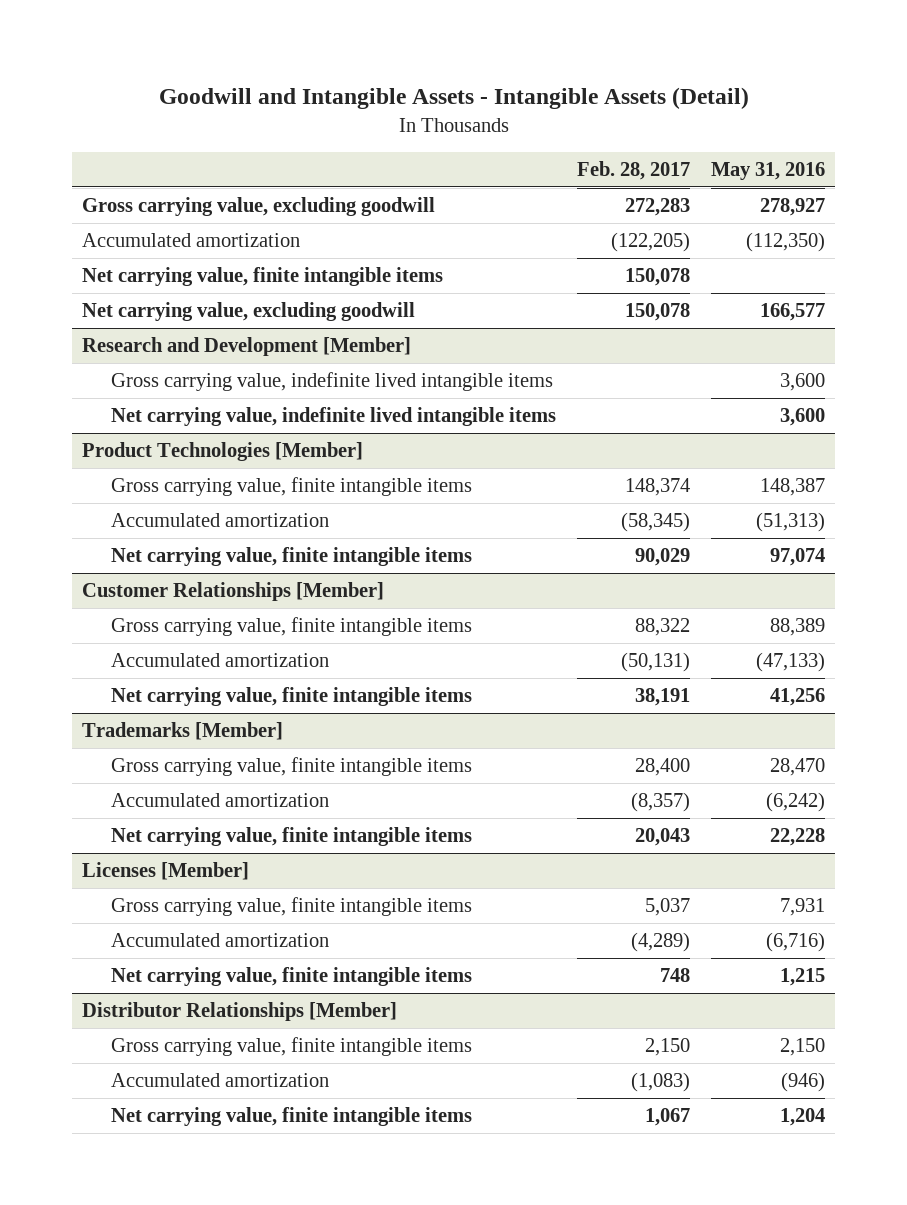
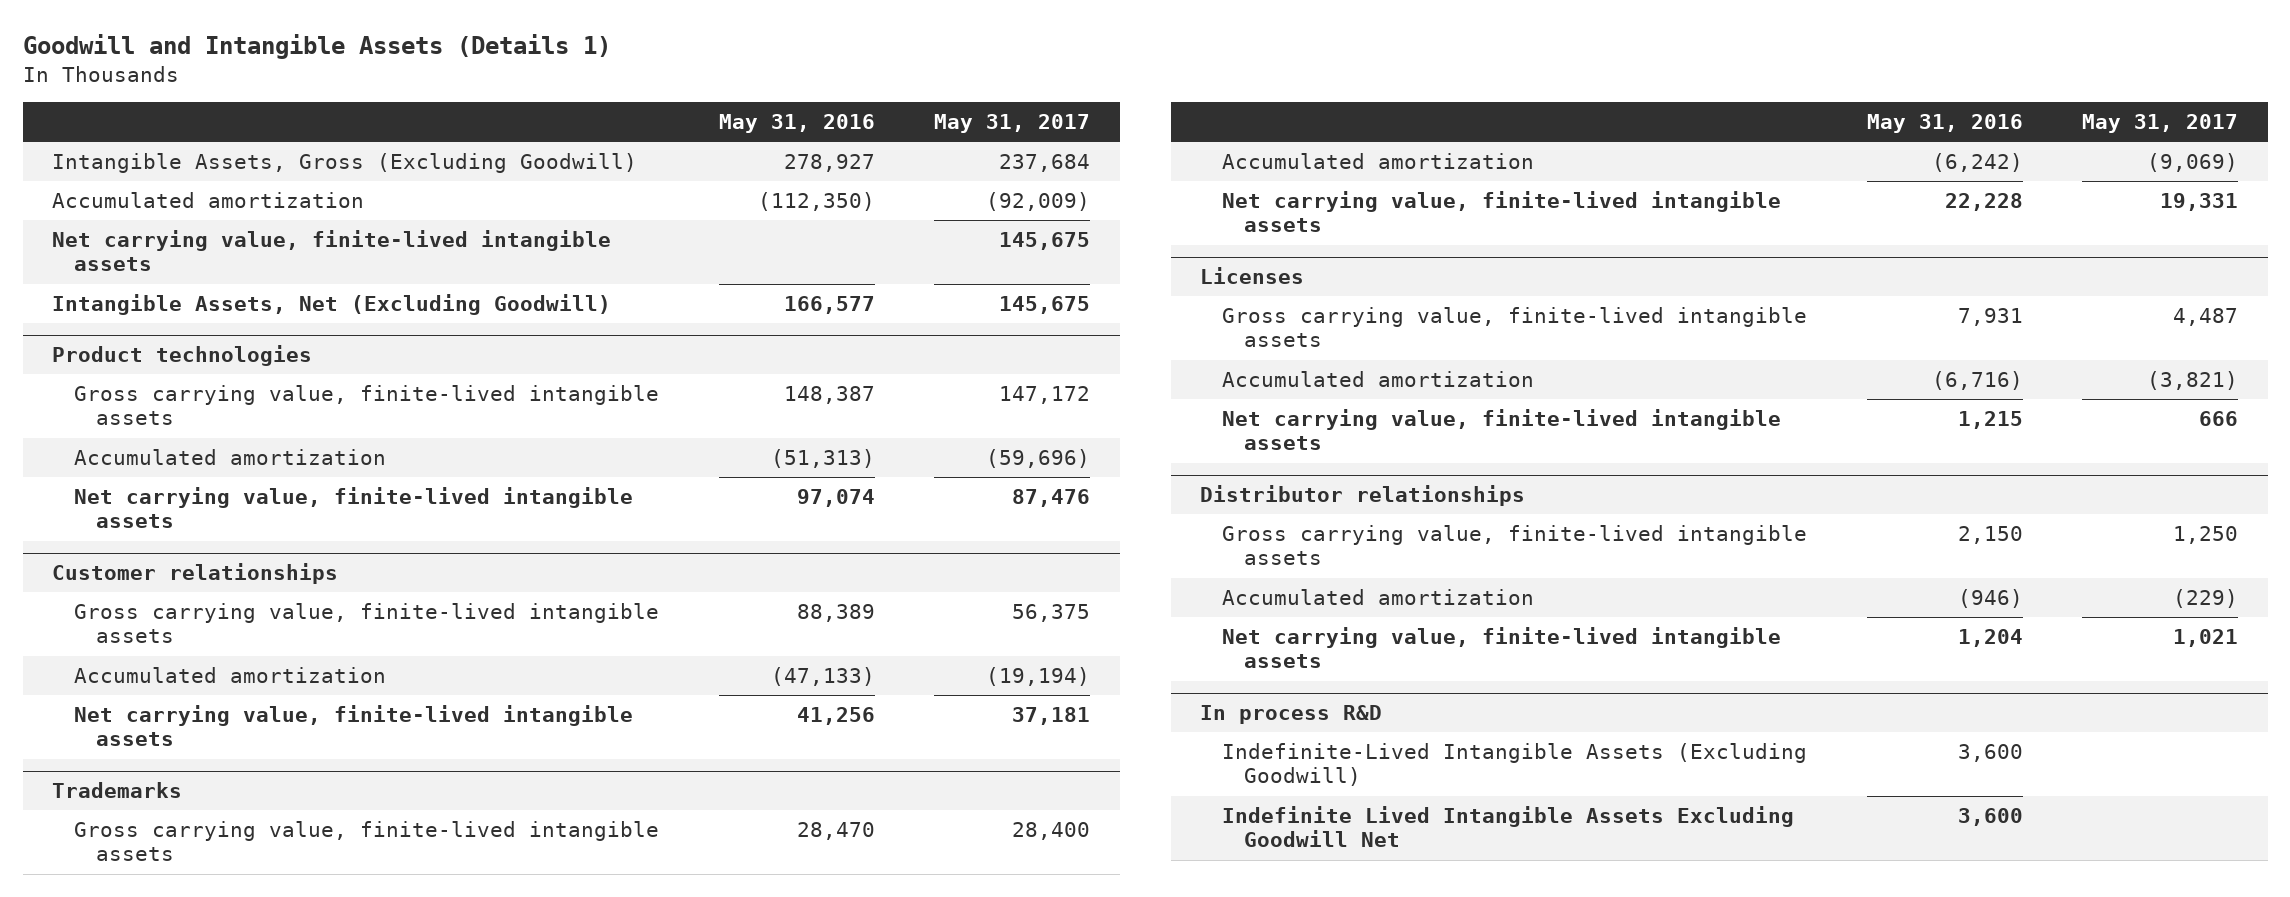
[158,86,749,109] Goodwill and Intangible Assets - Intangible Assets (Detail) -> [22,34,611,60] Goodwill and Intangible Assets (Details 1)
[577,161,691,181] Feb. 28, 2017 -> none
none -> [934,114,1091,134] May 31, 2017
[82,197,436,217] Gross carrying value, excluding goodwill -> [52,153,638,174] Intangible Assets, Gross (Excluding Goodwill)
[82,337,412,357] Research and Development [Member] -> none
[111,372,554,392] Gross carrying value, indefinite lived intangible items -> none
[111,407,557,427] Net carrying value, indefinite lived intangible items -> none
[82,267,444,287] Net carrying value, finite intangible items -> [52,230,612,272] Net carrying value, finite-lived intangible assets
[82,302,416,322] Net carrying value, excluding goodwill -> [52,294,612,316] Intangible Assets, Net (Excluding Goodwill)
[82,442,364,462] Product Technologies [Member] -> [52,345,313,367] Product technologies
[111,477,473,497] Gross carrying value, finite intangible items -> [74,385,660,426] Gross carrying value, finite-lived intangible assets
[111,547,473,567] Net carrying value, finite intangible items -> [74,487,634,529] Net carrying value, finite-lived intangible assets
[82,582,385,602] Customer Relationships [Member] -> [52,563,339,585] Customer relationships
[111,617,473,637] Gross carrying value, finite intangible items -> [74,603,660,644] Gross carrying value, finite-lived intangible assets
[111,687,473,707] Net carrying value, finite intangible items -> [74,705,634,747] Net carrying value, finite-lived intangible assets
[82,722,284,741] Trademarks [Member] -> [52,782,183,799] Trademarks
[111,757,473,777] Gross carrying value, finite intangible items -> [74,821,660,862] Gross carrying value, finite-lived intangible assets
[111,827,473,847] Net carrying value, finite intangible items -> [1222,191,1782,233] Net carrying value, finite-lived intangible assets
[82,862,250,881] Licenses [Member] -> [1200,267,1305,285] Licenses
[111,897,473,917] Gross carrying value, finite intangible items -> [1222,307,1808,348] Gross carrying value, finite-lived intangible assets
[111,967,473,987] Net carrying value, finite intangible items -> [1222,409,1782,451] Net carrying value, finite-lived intangible assets
[82,1002,398,1022] Distributor Relationships [Member] -> [1200,485,1526,507] Distributor relationships
[111,1037,473,1057] Gross carrying value, finite intangible items -> [1222,525,1808,566] Gross carrying value, finite-lived intangible assets
[111,1107,473,1127] Net carrying value, finite intangible items -> [1222,627,1782,669] Net carrying value, finite-lived intangible assets
none -> [1200,705,1383,725] In process R&D
none -> [1222,743,1808,787] Indefinite-Lived Intangible Assets (Excluding Goodwill)
none -> [1222,806,1795,848] Indefinite Lived Intangible Assets Excluding Goodwill Net

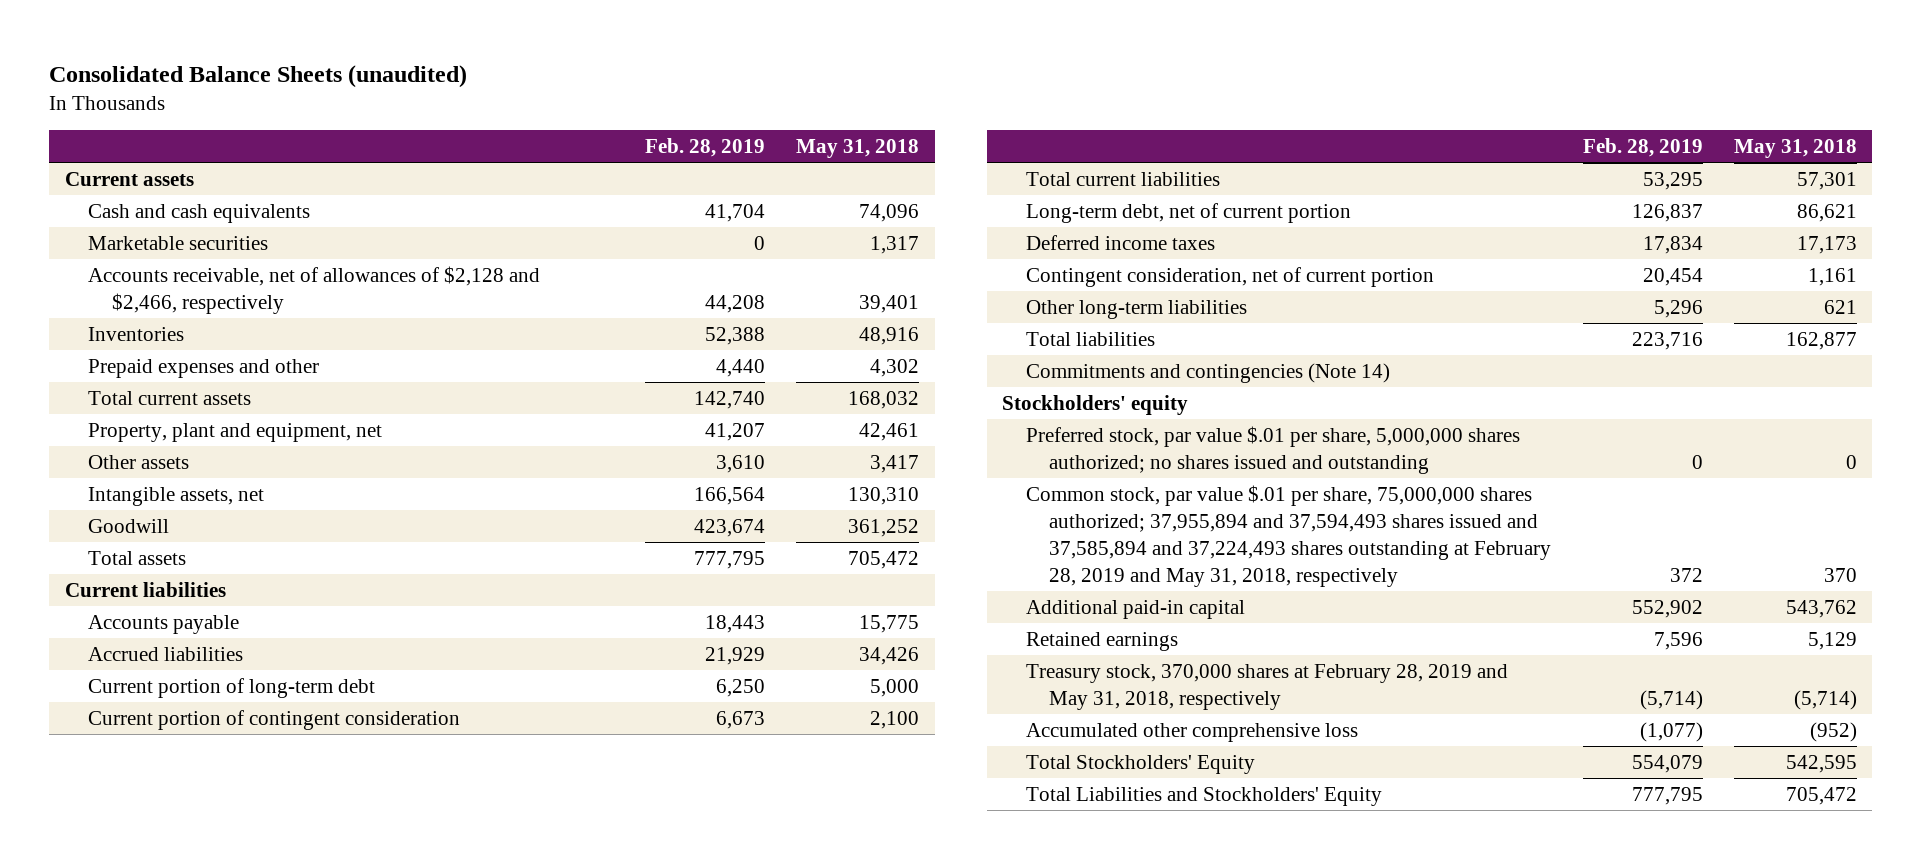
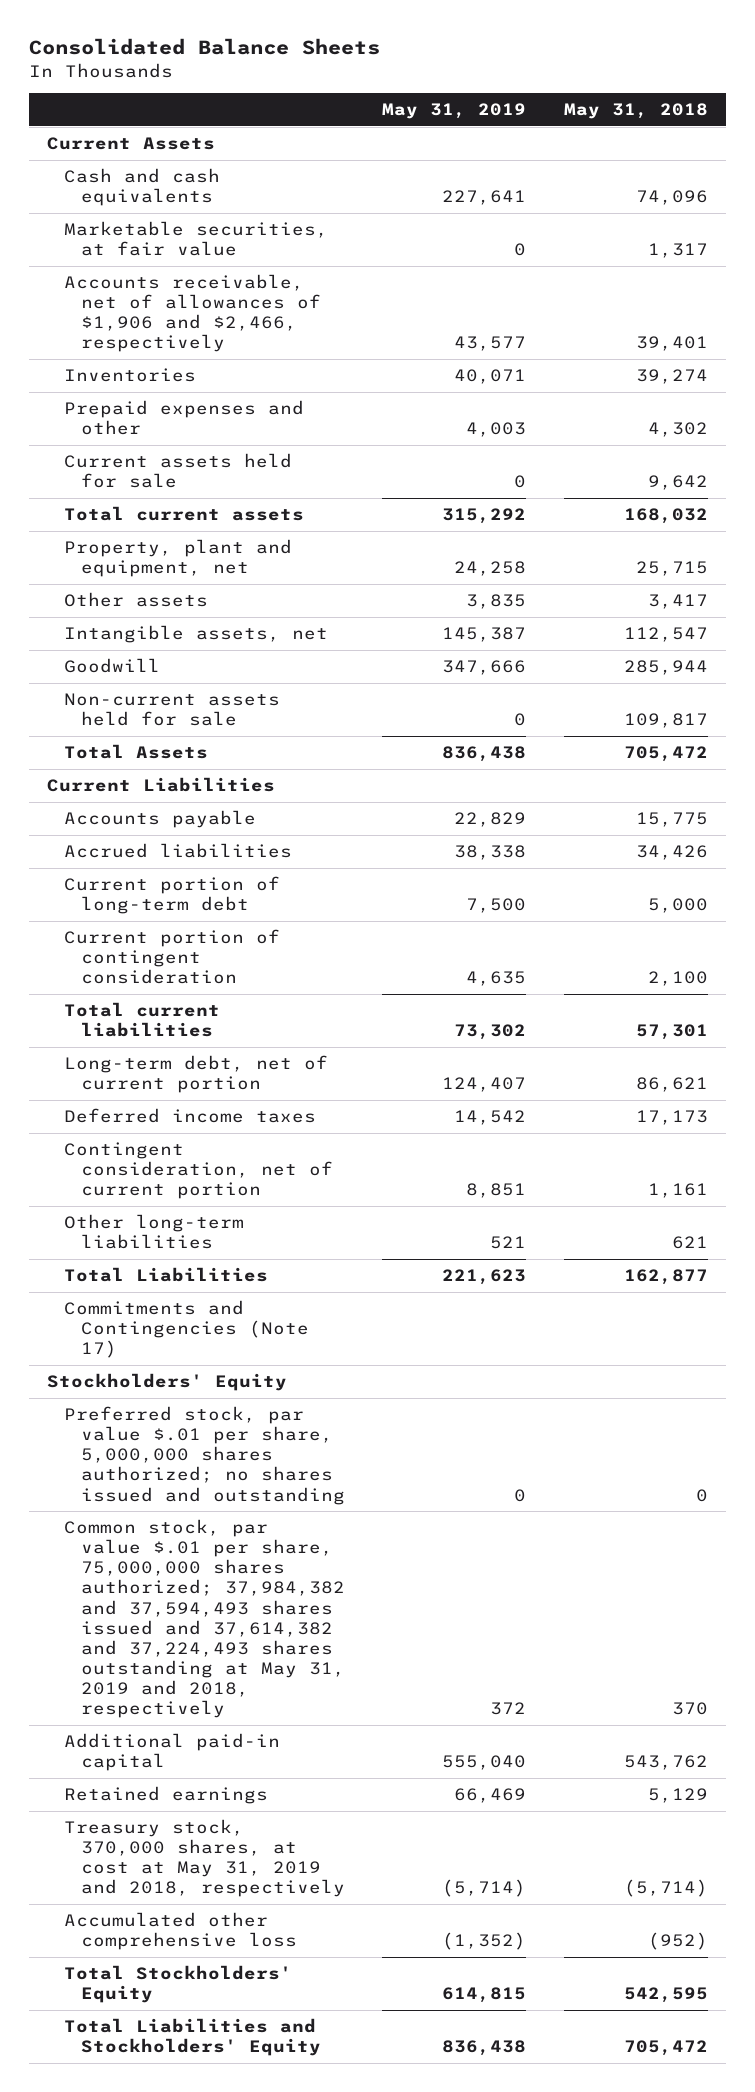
[49,64,468,88] Consolidated Balance Sheets (unaudited) -> [28,38,380,56] Consolidated Balance Sheets
[645,138,766,158] Feb. 28, 2019 -> none
none -> [382,103,527,120] May 31, 2019
[64,171,194,186] Current assets -> [47,137,216,151] Current Assets
[88,235,269,250] Marketable securities -> [64,221,329,257] Marketable securities, at fair value
[88,265,541,314] Accounts receivable, net of allowances of $2,128 and $2,466, respectively -> [64,274,321,353] Accounts receivable, net of allowances of $1,906 and $2,466, respectively
[859,326,920,345] 48,916 -> [635,369,708,385] 39,274
none -> [64,453,293,489] Current assets held for sale
[859,422,920,441] 42,461 -> [635,561,708,577] 25,715
[848,486,920,505] 130,310 -> [623,627,708,643] 112,547
[848,518,920,537] 361,252 -> [623,660,708,676] 285,944
none -> [64,693,281,727] Non-current assets held for sale
[88,550,187,565] Total assets -> [64,744,209,760] Total Assets
[64,581,226,597] Current liabilities -> [47,777,276,793] Current Liabilities
[1025,331,1155,346] Total liabilities -> [64,1267,269,1283] Total Liabilities
[1025,362,1390,383] Commitments and contingencies (Note 14) -> [64,1300,309,1359] Commitments and Contingencies (Note 17)
[1002,394,1189,415] Stockholders' equity -> [47,1373,288,1392] Stockholders' Equity
[1025,484,1552,587] Common stock, par value $.01 per share, 75,000,000 shares authorized; 37,955,894 and 37,594,493 shares issued and 37,585,894 and 37,224,493 shares outstanding at February 28, 2019 and May 31, 2018, respectively -> [64,1519,345,1718] Common stock, par value $.01 per share, 75,000,000 shares authorized; 37,984,382 and 37,594,493 shares issued and 37,614,382 and 37,224,493 shares outstanding at May 31, 2019 and 2018, respectively
[1025,663,1508,710] Treasury stock, 370,000 shares at February 28, 2019 and May 31, 2018, respectively -> [64,1819,345,1898] Treasury stock, 370,000 shares, at cost at May 31, 2019 and 2018, respectively

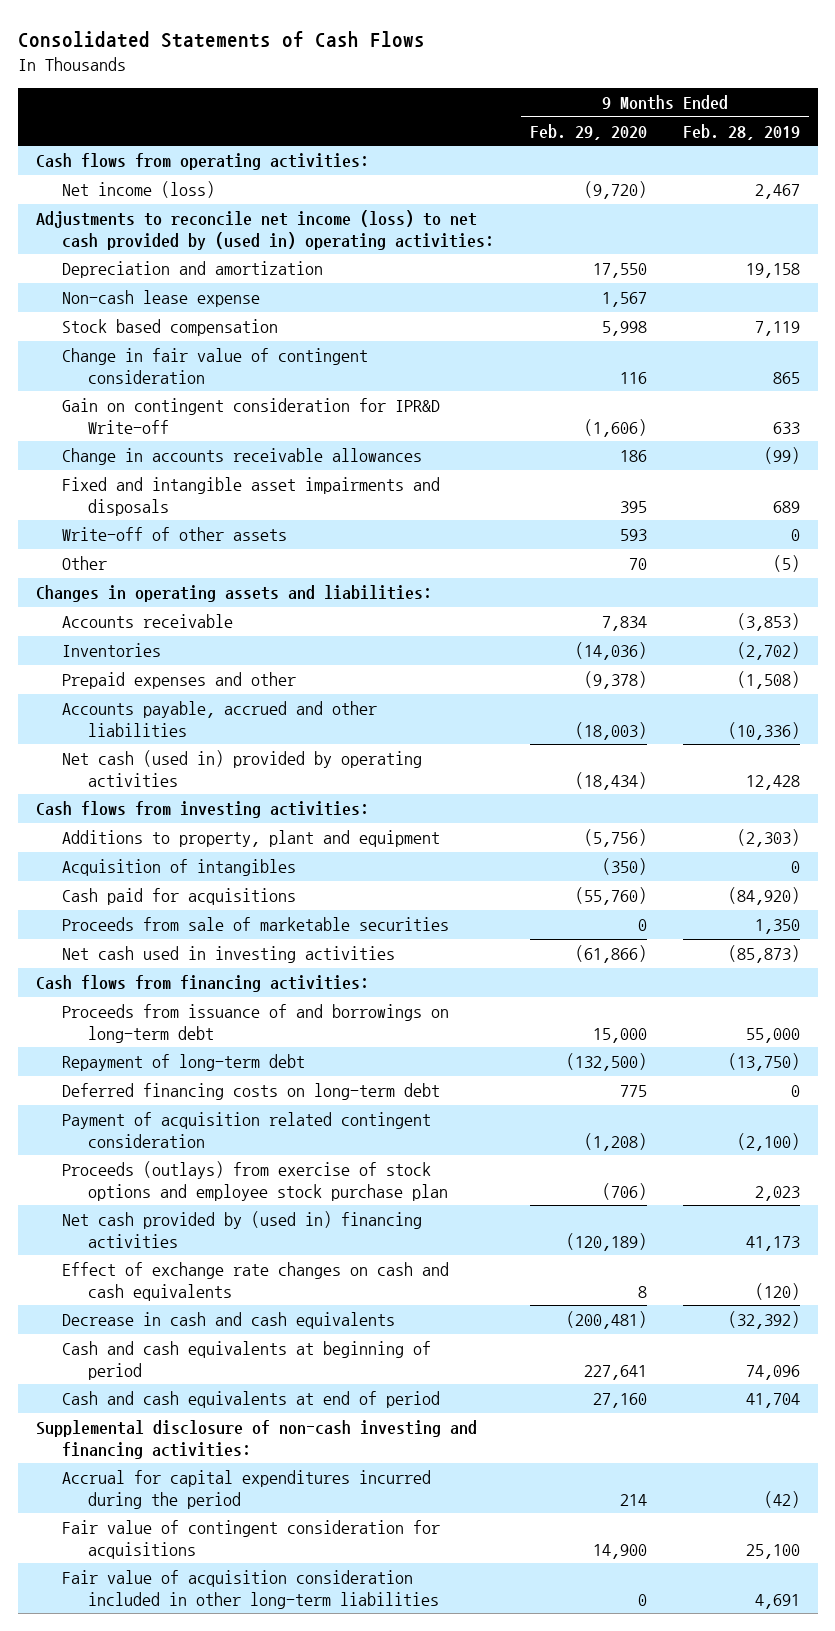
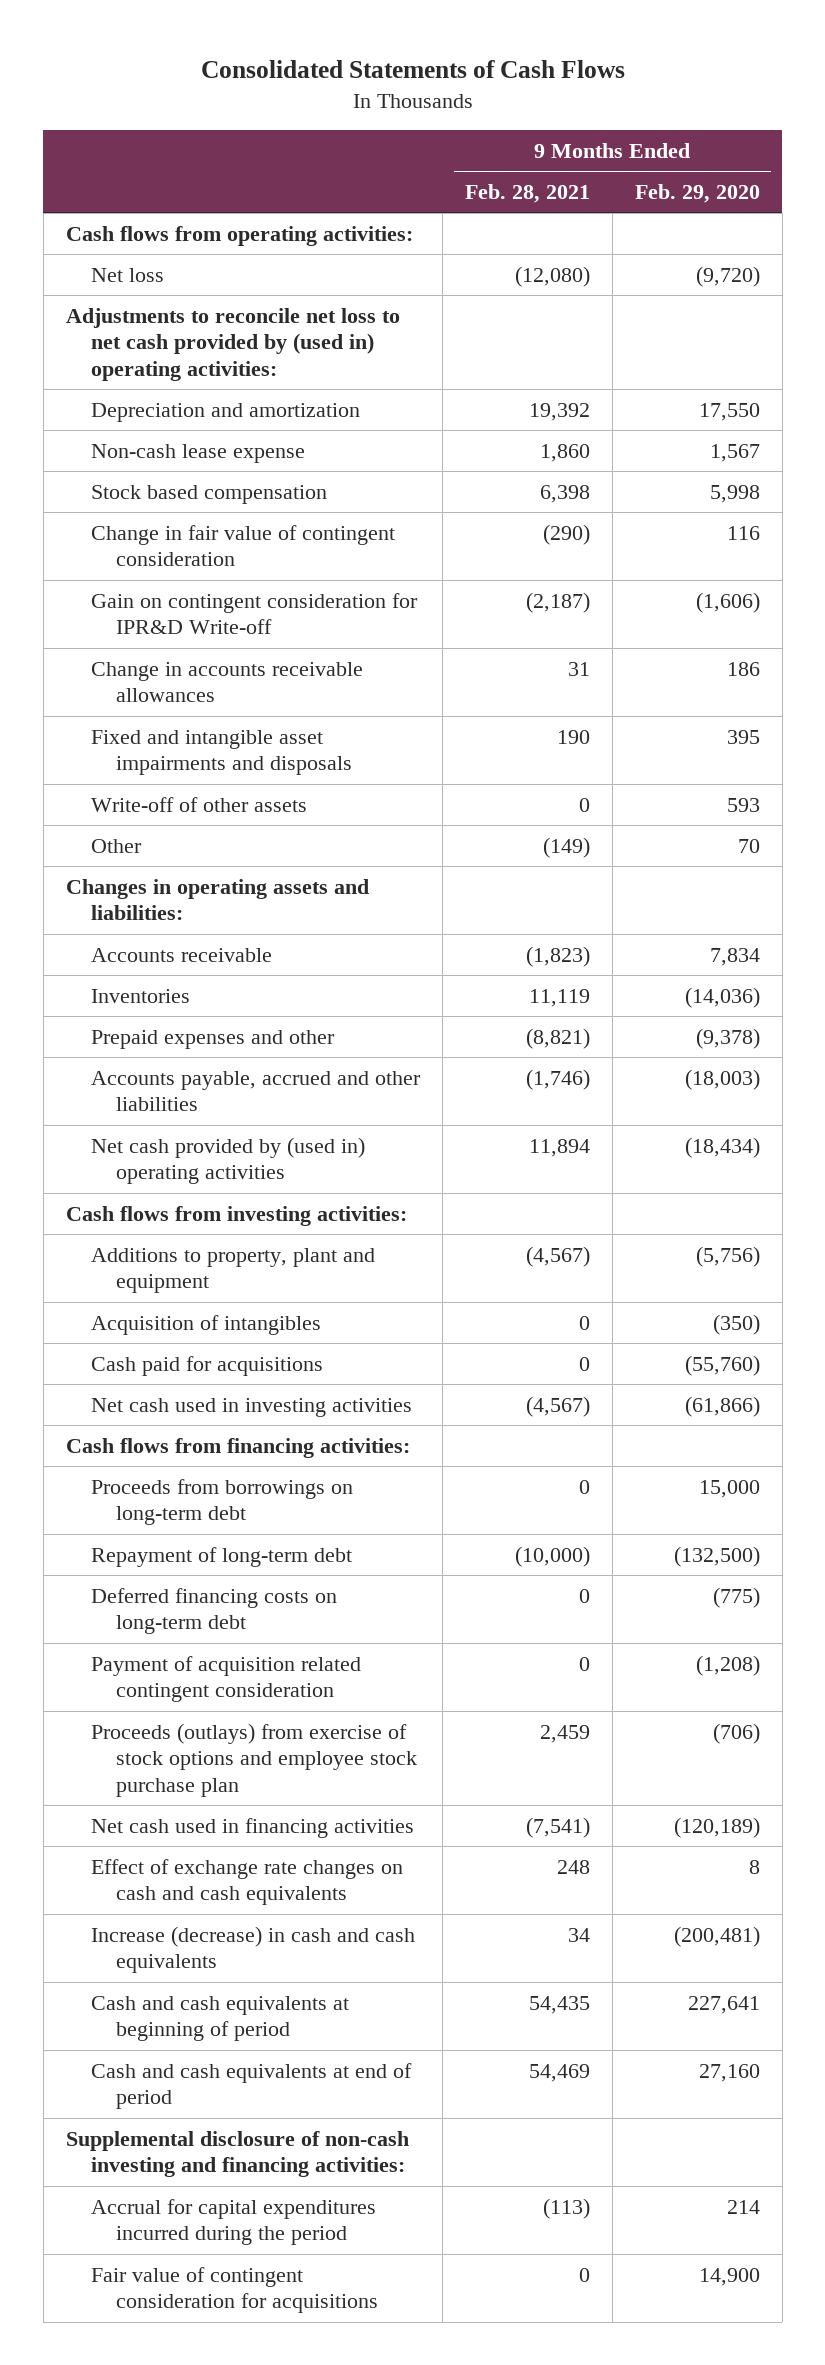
[682,123,800,140] Feb. 28, 2019 -> none
none -> [464,183,590,203] Feb. 28, 2021
[62,181,216,199] Net income (loss) -> [91,267,165,282] Net loss
[35,210,495,250] Adjustments to reconcile net income (loss) to net cash provided by (used in) operating activities: -> [65,307,400,381] Adjustments to reconcile net loss to net cash provided by (used in) operating activities:
[62,750,423,787] Net cash (used in) provided by operating activities -> [91,1136,366,1185] Net cash provided by (used in) operating activities
[62,917,450,932] Proceeds from sale of marketable securities -> none
[62,1004,450,1043] Proceeds from issuance of and borrowings on long-term debt -> [91,1478,354,1526] Proceeds from borrowings on long-term debt
[619,1085,647,1098] 775 -> [712,1586,760,1608] (775)
[62,1211,423,1248] Net cash provided by (used in) financing activities -> [91,1817,415,1838] Net cash used in financing activities
[62,1312,396,1330] Decrease in cash and cash equivalents -> [91,1925,416,1974] Increase (decrease) in cash and cash equivalents
[62,1570,440,1609] Fair value of acquisition consideration included in other long-term liabilities -> none

